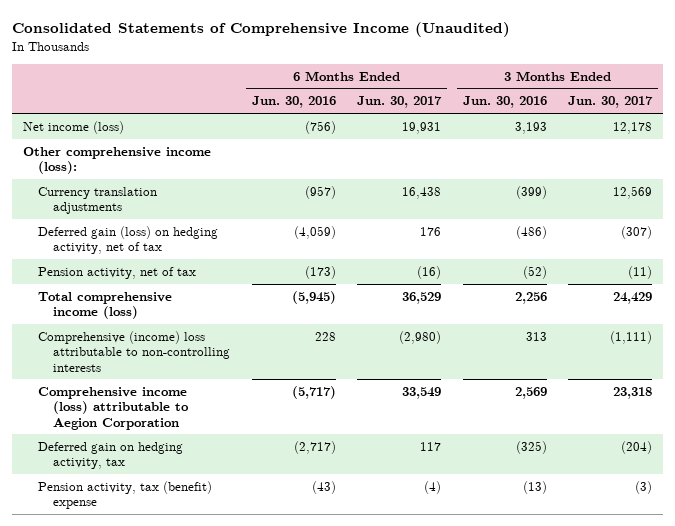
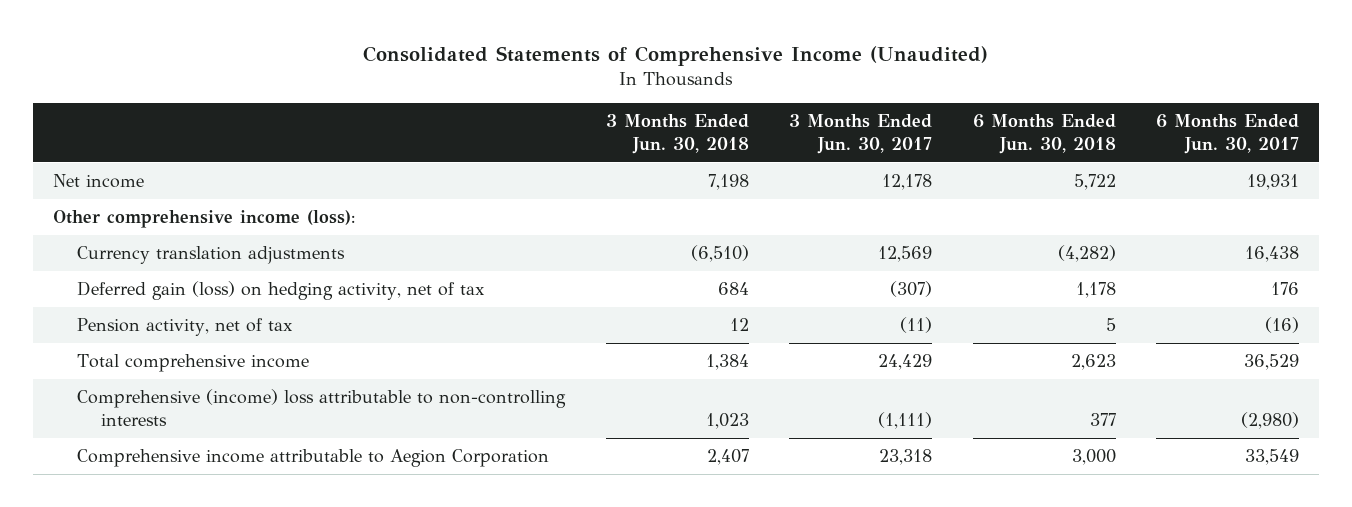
[251,96,336,109] Jun. 30, 2016 -> none
[462,96,547,109] Jun. 30, 2016 -> none
none -> [605,113,749,154] 3 Months Ended Jun. 30, 2018
none -> [972,113,1116,154] 6 Months Ended Jun. 30, 2018
[23,120,125,134] Net income (loss) -> [53,174,145,189] Net income
[38,291,173,320] Total comprehensive income (loss) -> [77,354,310,373] Total comprehensive income
[38,441,184,470] Deferred gain on hedging activity, tax -> none
[38,480,213,510] Pension activity, tax (benefit) expense -> none
[38,386,190,430] Comprehensive income (loss) attributable to Aegion Corporation -> [77,449,550,468] Comprehensive income attributable to Aegion Corporation

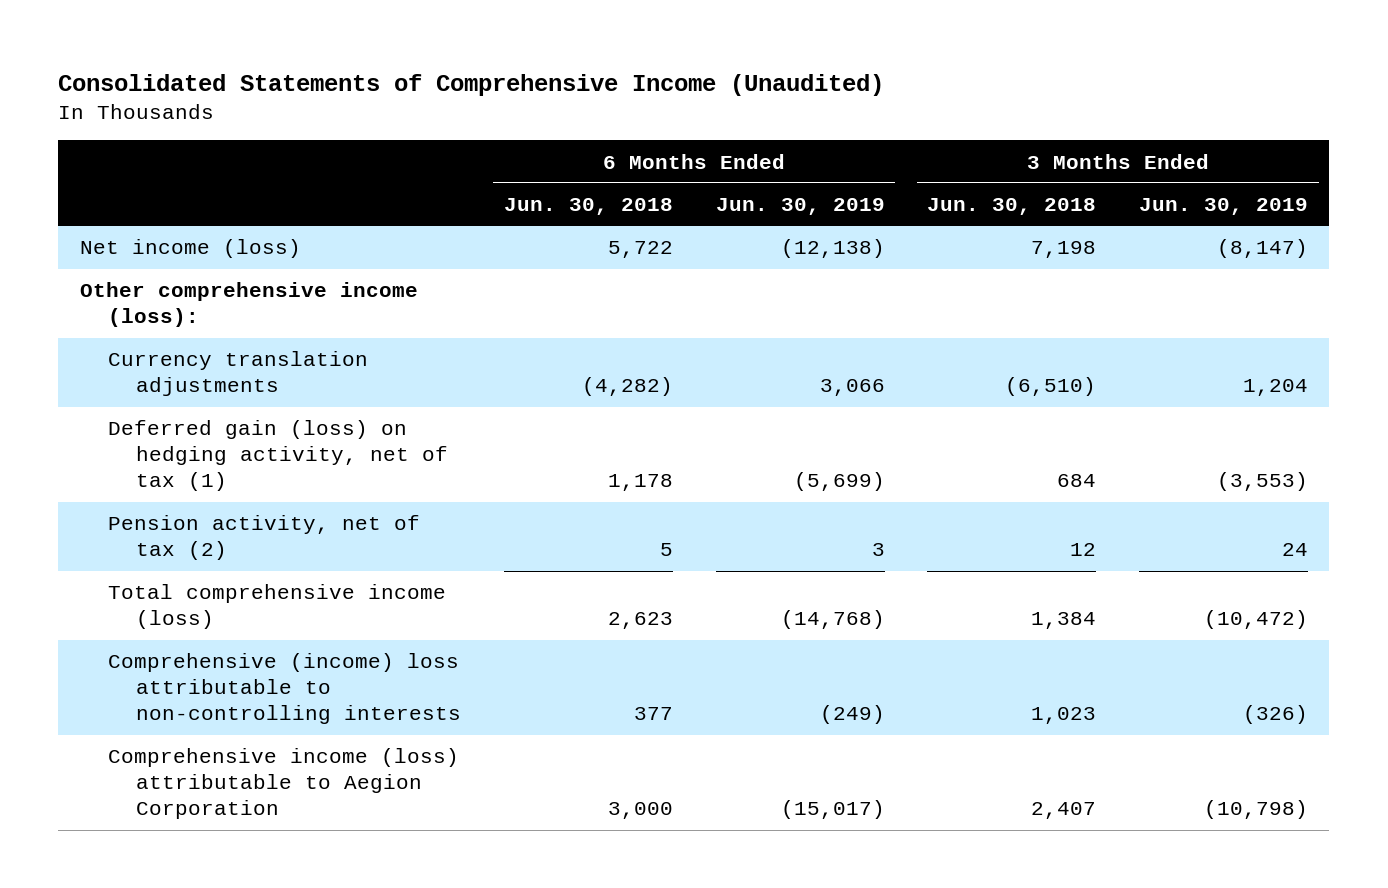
[789,113,933,154] 3 Months Ended Jun. 30, 2017 -> none
[1155,113,1299,154] 6 Months Ended Jun. 30, 2017 -> none
none -> [715,198,885,216] Jun. 30, 2019
none -> [1139,198,1309,216] Jun. 30, 2019
[53,174,145,189] Net income -> [79,239,301,259] Net income (loss)
[77,281,486,301] Deferred gain (loss) on hedging activity, net of tax -> [107,420,449,492] Deferred gain (loss) on hedging activity, net of tax (1)
[77,318,294,337] Pension activity, net of tax -> [107,515,420,561] Pension activity, net of tax (2)
[77,354,310,373] Total comprehensive income -> [107,584,446,630] Total comprehensive income (loss)
[77,449,550,468] Comprehensive income attributable to Aegion Corporation -> [107,748,459,820] Comprehensive income (loss) attributable to Aegion Corporation

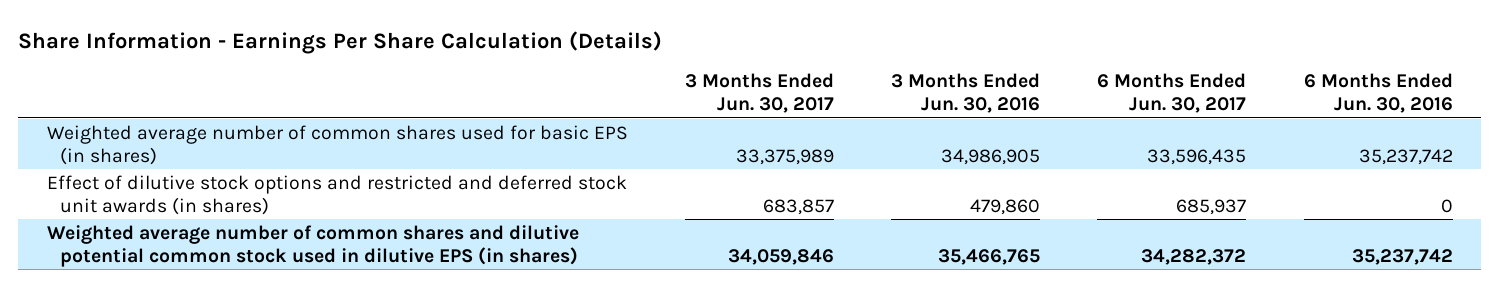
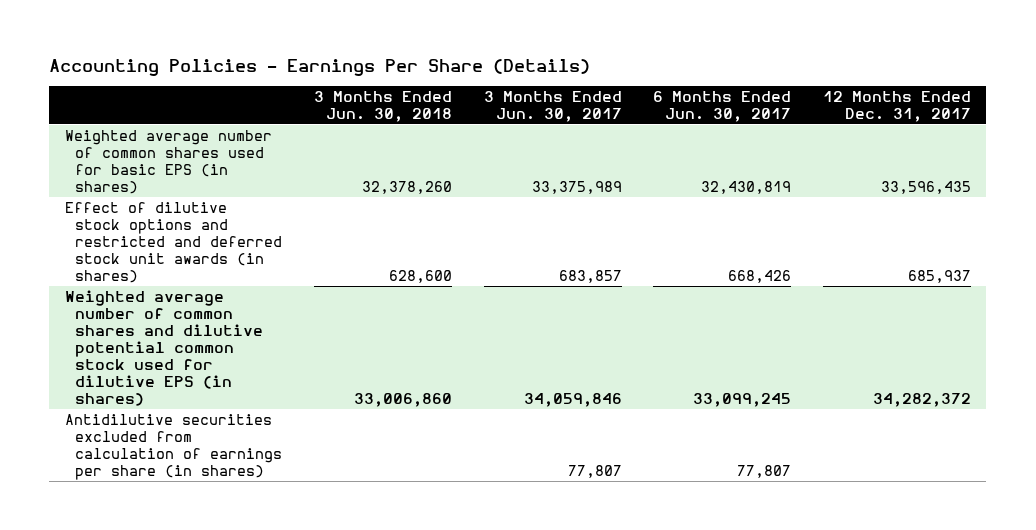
[18,31,663,55] Share Information - Earnings Per Share Calculation (Details) -> [49,58,591,76] Accounting Policies - Earnings Per Share (Details)
[891,73,1041,113] 3 Months Ended Jun. 30, 2016 -> none
[1303,73,1453,113] 6 Months Ended Jun. 30, 2016 -> none
none -> [313,90,452,122] 3 Months Ended Jun. 30, 2018
none -> [822,90,971,122] 12 Months Ended Dec. 31, 2017
[1147,148,1247,165] 33,596,435 -> [701,180,792,194] 32,430,819
[1176,198,1247,215] 685,937 -> [728,269,792,283] 668,426
[46,224,579,267] Weighted average number of common shares and dilutive potential common stock used in dilutive EPS (in shares) -> [65,289,264,406] Weighted average number of common shares and dilutive potential common stock used for dilutive EPS (in shares)
[1141,248,1247,265] 34,282,372 -> [693,392,792,407] 33,099,245
none -> [65,413,283,480] Antidilutive securities excluded from calculation of earnings per share (in shares)

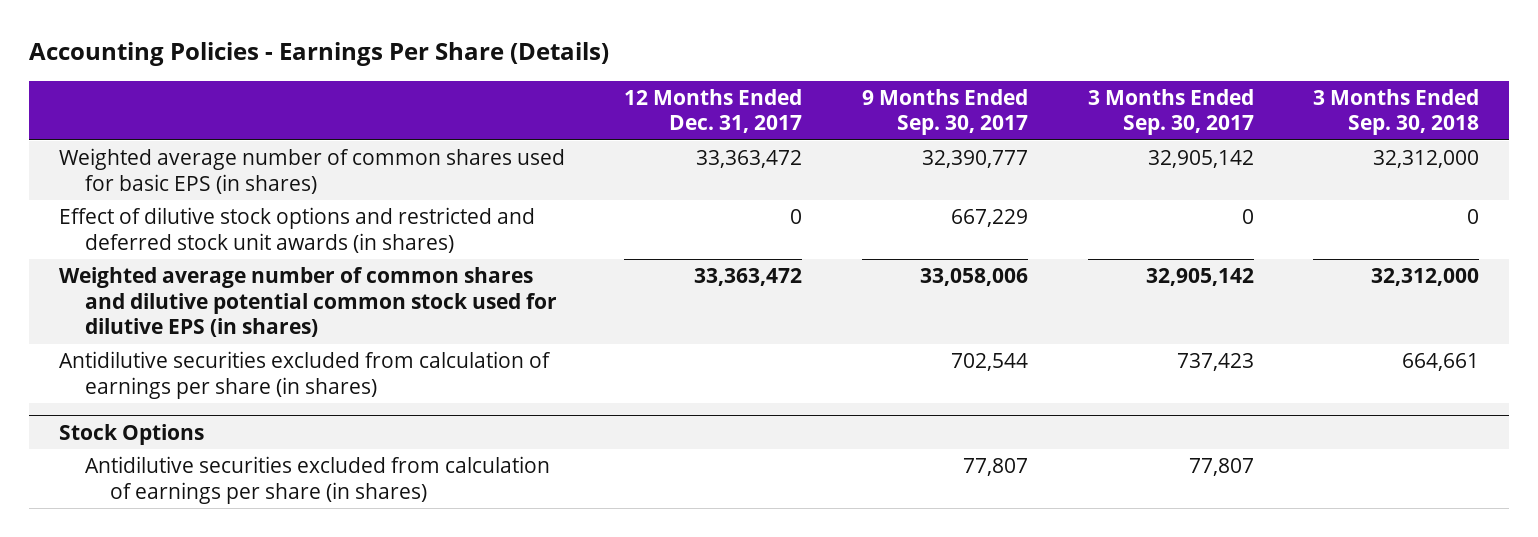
[313,90,452,122] 3 Months Ended Jun. 30, 2018 -> none
[483,90,622,122] 3 Months Ended Jun. 30, 2017 -> none
[653,90,792,122] 6 Months Ended Jun. 30, 2017 -> none
none -> [861,88,1028,136] 9 Months Ended Sep. 30, 2017
none -> [1087,88,1254,136] 3 Months Ended Sep. 30, 2017
none -> [1313,88,1480,136] 3 Months Ended Sep. 30, 2018
[880,180,971,194] 33,596,435 -> [696,149,803,168] 33,363,472
[907,269,971,283] 685,937 -> [790,208,803,224] 0
[872,392,971,407] 34,282,372 -> [694,267,803,286] 33,363,472
none -> [58,423,204,445] Stock Options
none -> [84,455,550,504] Antidilutive securities excluded from calculation of earnings per share (in shares)

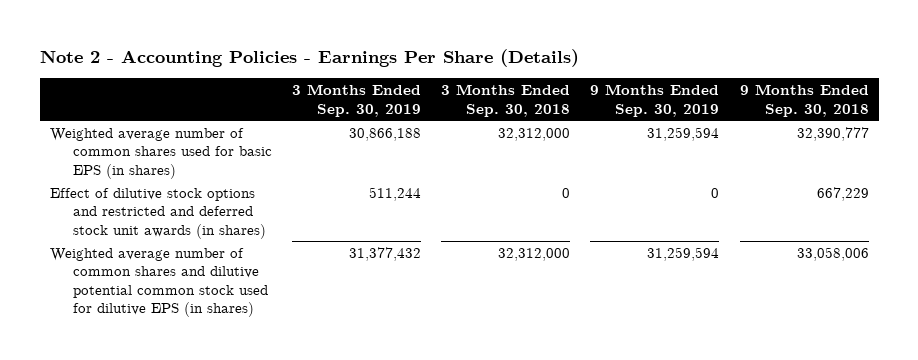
[28,42,609,67] Accounting Policies - Earnings Per Share (Details) -> [39,49,579,68] Note 2 - Accounting Policies - Earnings Per Share (Details)
[624,88,803,134] 12 Months Ended Dec. 31, 2017 -> none
[861,88,1028,136] 9 Months Ended Sep. 30, 2017 -> none
[1087,88,1254,136] 3 Months Ended Sep. 30, 2017 -> none
none -> [291,84,421,117] 3 Months Ended Sep. 30, 2019
none -> [590,84,720,117] 9 Months Ended Sep. 30, 2019
none -> [739,84,869,117] 9 Months Ended Sep. 30, 2018
[58,350,551,399] Antidilutive securities excluded from calculation of earnings per share (in shares) -> none
[58,423,204,445] Stock Options -> none
[84,455,550,504] Antidilutive securities excluded from calculation of earnings per share (in shares) -> none

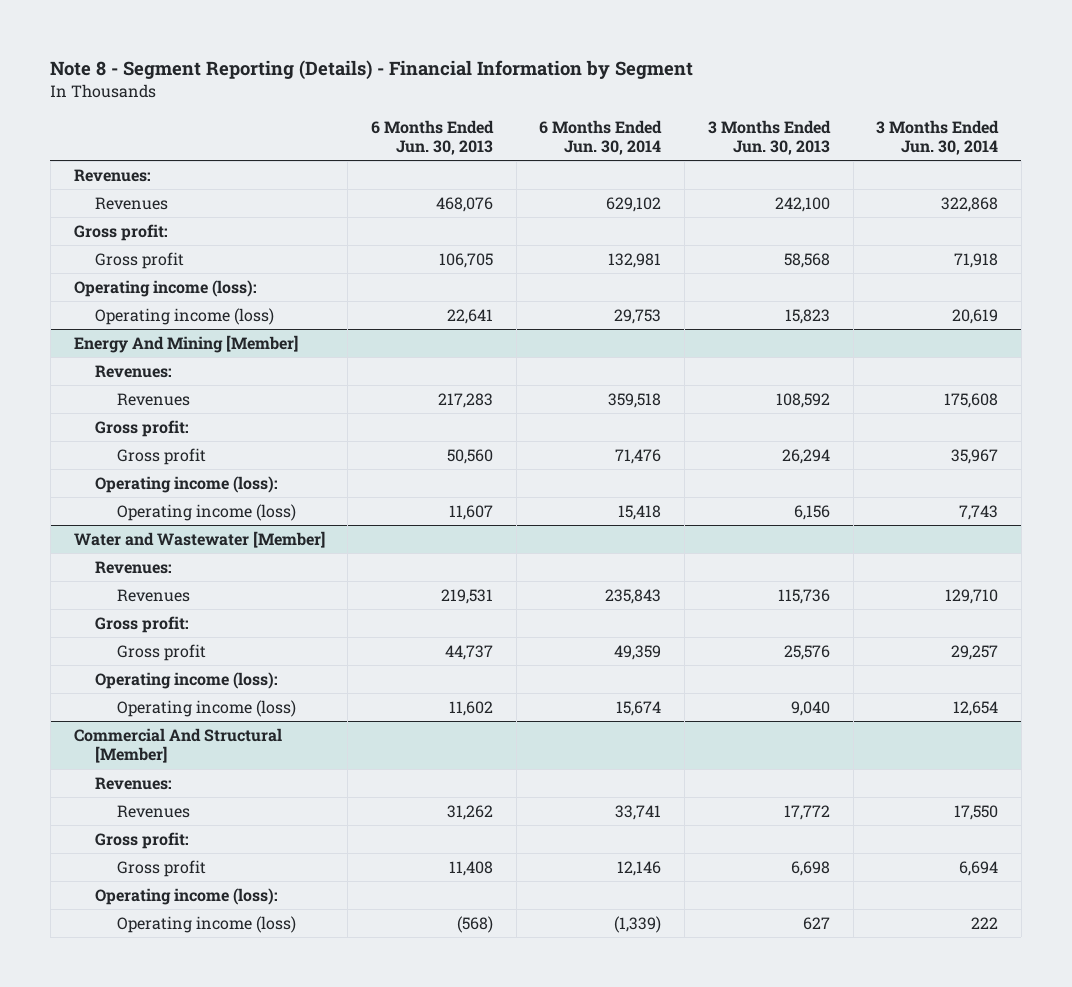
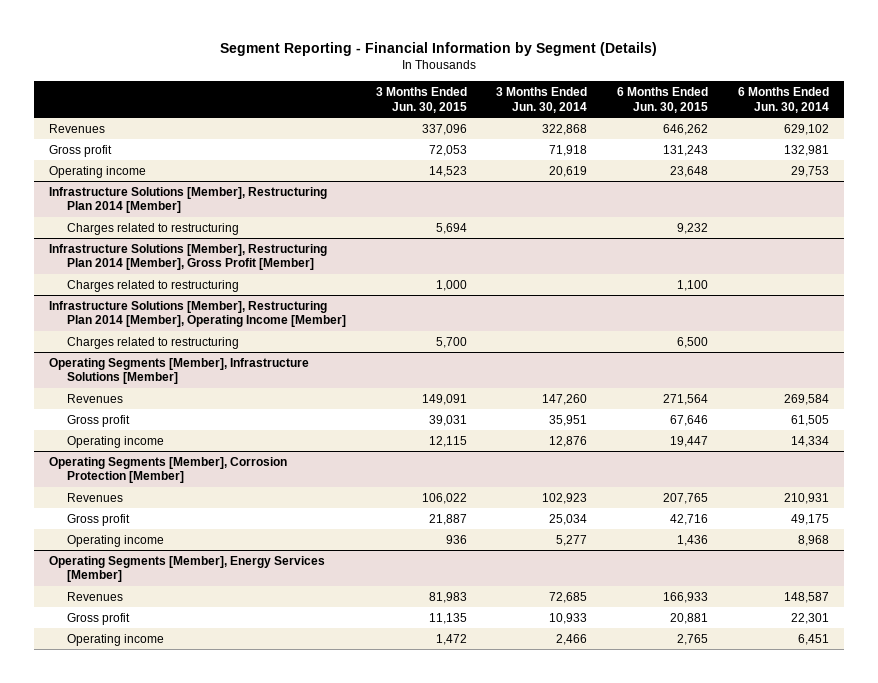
[50,60,694,81] Note 8 - Segment Reporting (Details) - Financial Information by Segment -> [219,41,657,56] Segment Reporting - Financial Information by Segment (Details)
[371,119,495,156] 6 Months Ended Jun. 30, 2013 -> none
[707,119,831,156] 3 Months Ended Jun. 30, 2013 -> none
none -> [375,87,467,113] 3 Months Ended Jun. 30, 2015
none -> [617,87,709,113] 6 Months Ended Jun. 30, 2015
[73,168,151,182] Revenues: -> none
[73,223,168,241] Gross profit: -> none
[73,279,257,297] Operating income (loss): -> none
[73,334,298,353] Energy And Mining [Member] -> none
[95,364,173,378] Revenues: -> none
[95,419,190,437] Gross profit: -> none
[95,475,279,493] Operating income (loss): -> none
[73,530,325,548] Water and Wastewater [Member] -> none
[95,560,173,574] Revenues: -> none
[95,615,190,633] Gross profit: -> none
[95,671,279,689] Operating income (loss): -> none
[73,727,282,764] Commercial And Structural [Member] -> none
[95,776,173,790] Revenues: -> none
[95,831,190,849] Gross profit: -> none
[95,887,279,905] Operating income (loss): -> none
[95,307,275,325] Operating income (loss) -> [48,165,146,178] Operating income
none -> [48,186,327,214] Infrastructure Solutions [Member], Restructuring Plan 2014 [Member]
none -> [66,222,239,235] Charges related to restructuring
none -> [48,243,327,271] Infrastructure Solutions [Member], Restructuring Plan 2014 [Member], Gross Profit [Member]
none -> [66,279,239,292] Charges related to restructuring
none -> [48,300,346,328] Infrastructure Solutions [Member], Restructuring Plan 2014 [Member], Operating Income [Member]
none -> [66,336,239,349] Charges related to restructuring
none -> [48,357,309,385] Operating Segments [Member], Infrastructure Solutions [Member]
[608,392,662,408] 359,518 -> [783,393,829,405] 269,584
[944,392,999,408] 175,608 -> [542,393,588,405] 147,260
[615,448,662,464] 71,476 -> [790,414,829,426] 61,505
[951,448,999,464] 35,967 -> [549,414,588,426] 35,951
[116,503,296,521] Operating income (loss) -> [66,435,164,448] Operating income
[618,504,662,520] 15,418 -> [790,435,829,447] 14,334
[959,504,999,520] 7,743 -> [549,435,588,447] 12,876
none -> [48,456,287,484] Operating Segments [Member], Corrosion Protection [Member]
[605,588,662,604] 235,843 -> [783,492,829,504] 210,931
[945,588,999,604] 129,710 -> [542,492,588,504] 102,923
[614,644,662,660] 49,359 -> [790,513,829,525] 49,175
[951,644,999,660] 29,257 -> [549,513,588,525] 25,034
[116,699,296,717] Operating income (loss) -> [66,534,164,547] Operating income
[616,700,662,716] 15,674 -> [797,534,829,546] 8,968
[953,700,999,716] 12,654 -> [556,534,588,546] 5,277
none -> [48,555,325,583] Operating Segments [Member], Energy Services [Member]
[615,804,662,820] 33,741 -> [783,591,829,603] 148,587
[954,804,999,820] 17,550 -> [549,591,588,603] 72,685
[617,860,662,876] 12,146 -> [790,612,829,624] 22,301
[959,860,999,876] 6,694 -> [549,612,588,624] 10,933
[116,915,296,933] Operating income (loss) -> [66,633,164,646] Operating income
[614,915,662,933] (1,339) -> [797,633,829,645] 6,451
[971,916,999,929] 222 -> [556,633,588,645] 2,466

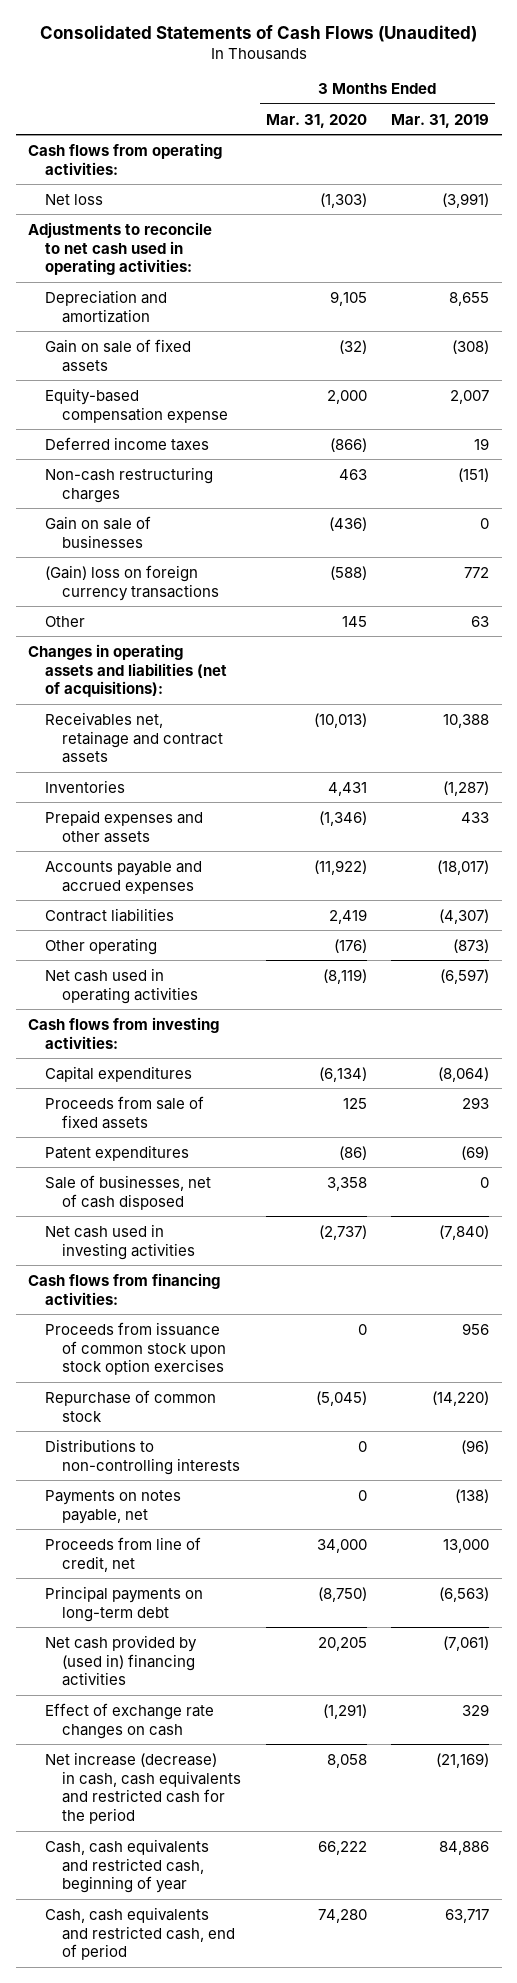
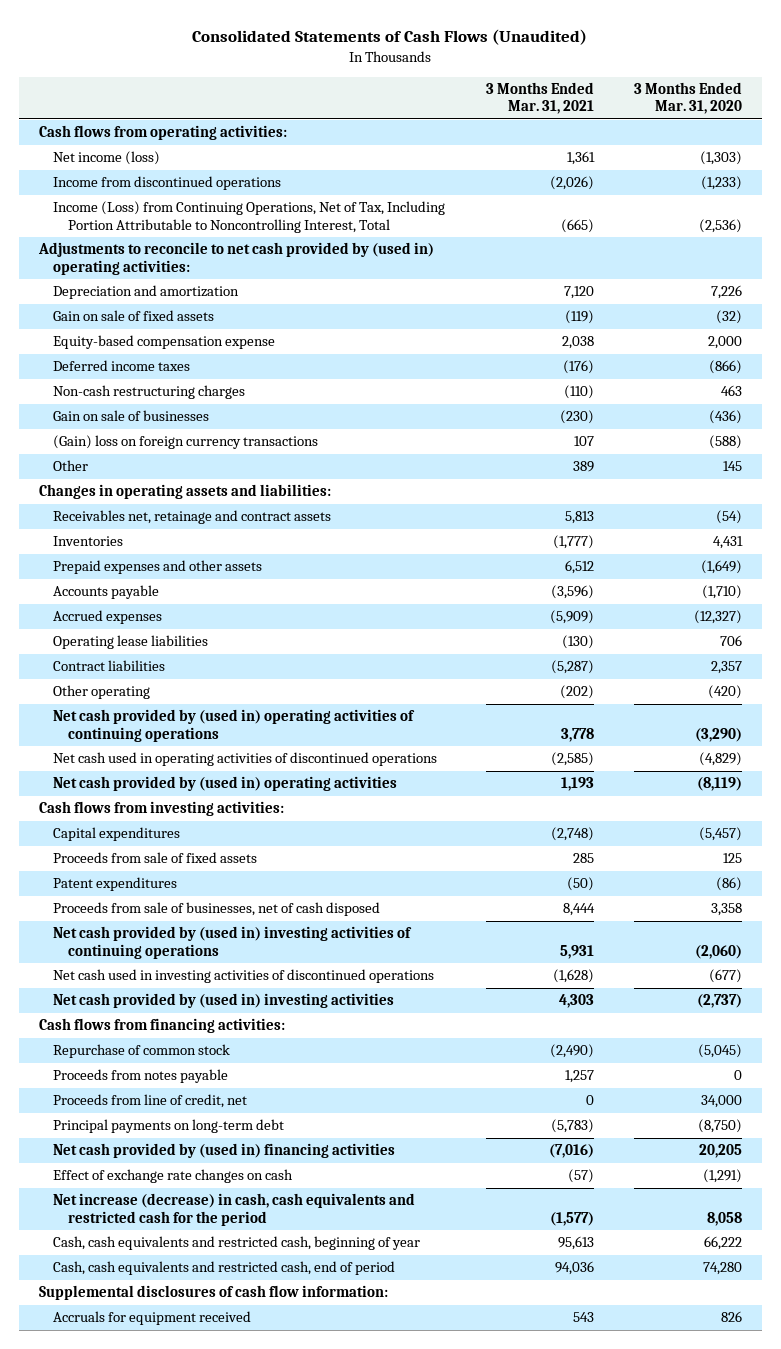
[391,113,490,128] Mar. 31, 2019 -> none
none -> [485,81,594,115] 3 Months Ended Mar. 31, 2021
[45,193,104,205] Net loss -> [53,151,161,166] Net income (loss)
none -> [53,176,282,191] Income from discontinued operations
none -> [53,201,446,233] Income (Loss) from Continuing Operations, Net of Tax, Including Portion Attributable to Noncontrolling Interest, Total
[27,221,212,276] Adjustments to reconcile to net cash used in operating activities: -> [37,242,434,275] Adjustments to reconcile to net cash provided by (used in) operating activities:
[329,290,367,306] 9,105 -> [710,285,742,300] 7,226
[27,643,228,698] Changes in operating assets and liabilities (net of acquisitions): -> [38,484,331,500] Changes in operating assets and liabilities:
[313,712,367,728] (10,013) -> [715,510,742,525] (54)
[45,860,203,894] Accounts payable and accrued expenses -> none
[318,810,367,826] (1,346) -> [700,560,742,575] (1,649)
none -> [53,585,160,600] Accounts payable
none -> [53,610,163,625] Accrued expenses
none -> [53,635,209,650] Operating lease liabilities
[328,908,367,924] 2,419 -> [710,661,742,675] 2,357
[333,938,367,953] (176) -> [707,685,742,700] (420)
none -> [53,709,416,742] Net cash provided by (used in) operating activities of continuing operations
none -> [53,752,438,767] Net cash used in operating activities of discontinued operations
[45,967,199,1004] Net cash used in operating activities -> [53,776,398,792] Net cash provided by (used in) operating activities
[318,1066,367,1082] (6,134) -> [698,827,742,842] (5,457)
[45,1174,212,1210] Sale of businesses, net of cash disposed -> [53,902,381,917] Proceeds from sale of businesses, net of cash disposed
none -> [53,926,413,959] Net cash provided by (used in) investing activities of continuing operations
none -> [53,969,435,984] Net cash used in investing activities of discontinued operations
[45,1223,196,1260] Net cash used in investing activities -> [53,993,395,1009] Net cash provided by (used in) investing activities
[45,1321,227,1376] Proceeds from issuance of common stock upon stock option exercises -> none
[45,1438,241,1475] Distributions to non-controlling interests -> none
[45,1489,182,1524] Payments on notes payable, net -> none
none -> [53,1069,229,1084] Proceeds from notes payable
none -> [38,1285,388,1301] Supplemental disclosures of cash flow information:
none -> [53,1311,252,1326] Accruals for equipment received

